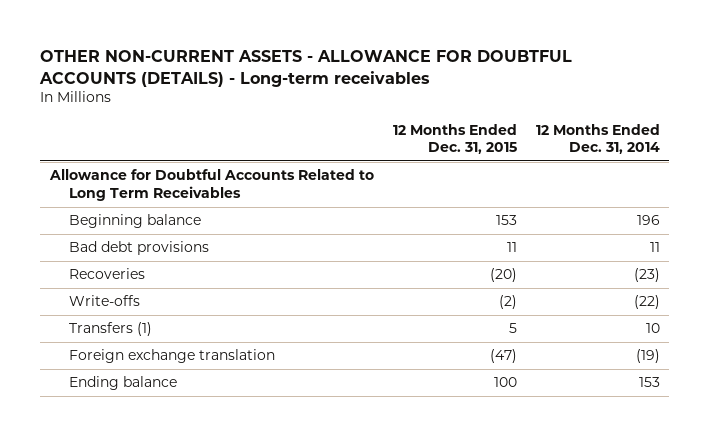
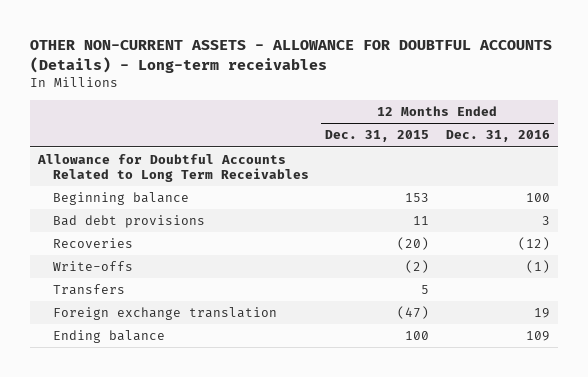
[39,49,573,87] OTHER NON-CURRENT ASSETS - ALLOWANCE FOR DOUBTFUL ACCOUNTS (DETAILS) - Long-term receivables -> [30,39,553,73] OTHER NON-CURRENT ASSETS - ALLOWANCE FOR DOUBTFUL ACCOUNTS (Details) - Long-term receivables
[535,123,660,155] 12 Months Ended Dec. 31, 2014 -> none
none -> [445,130,550,143] Dec. 31, 2016
[69,322,153,337] Transfers (1) -> [52,284,125,296] Transfers

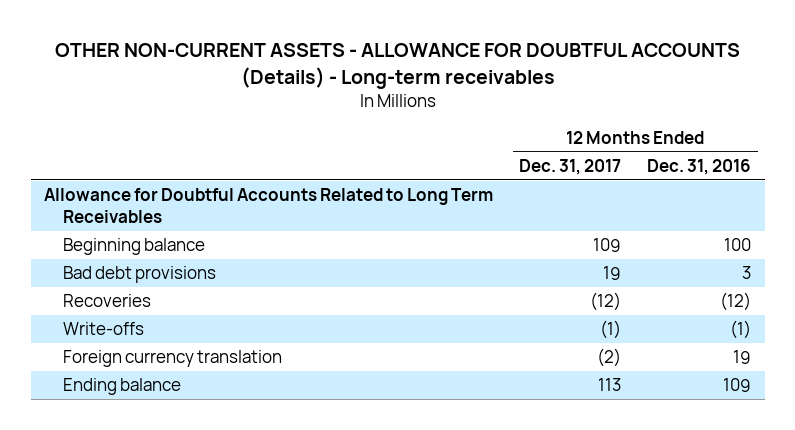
[325,130,430,143] Dec. 31, 2015 -> none
none -> [519,159,622,176] Dec. 31, 2017
[52,284,125,296] Transfers -> none
[52,307,277,321] Foreign exchange translation -> [63,350,283,368] Foreign currency translation

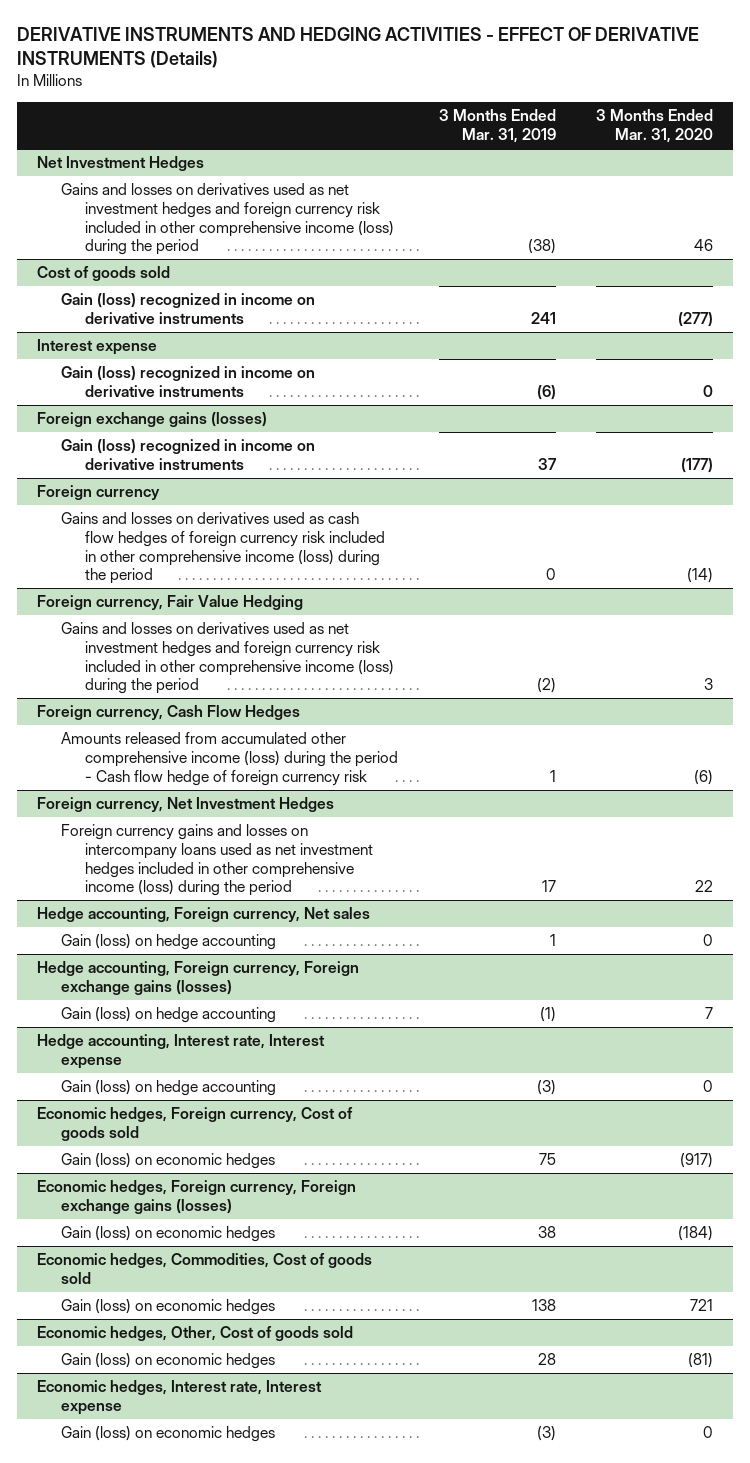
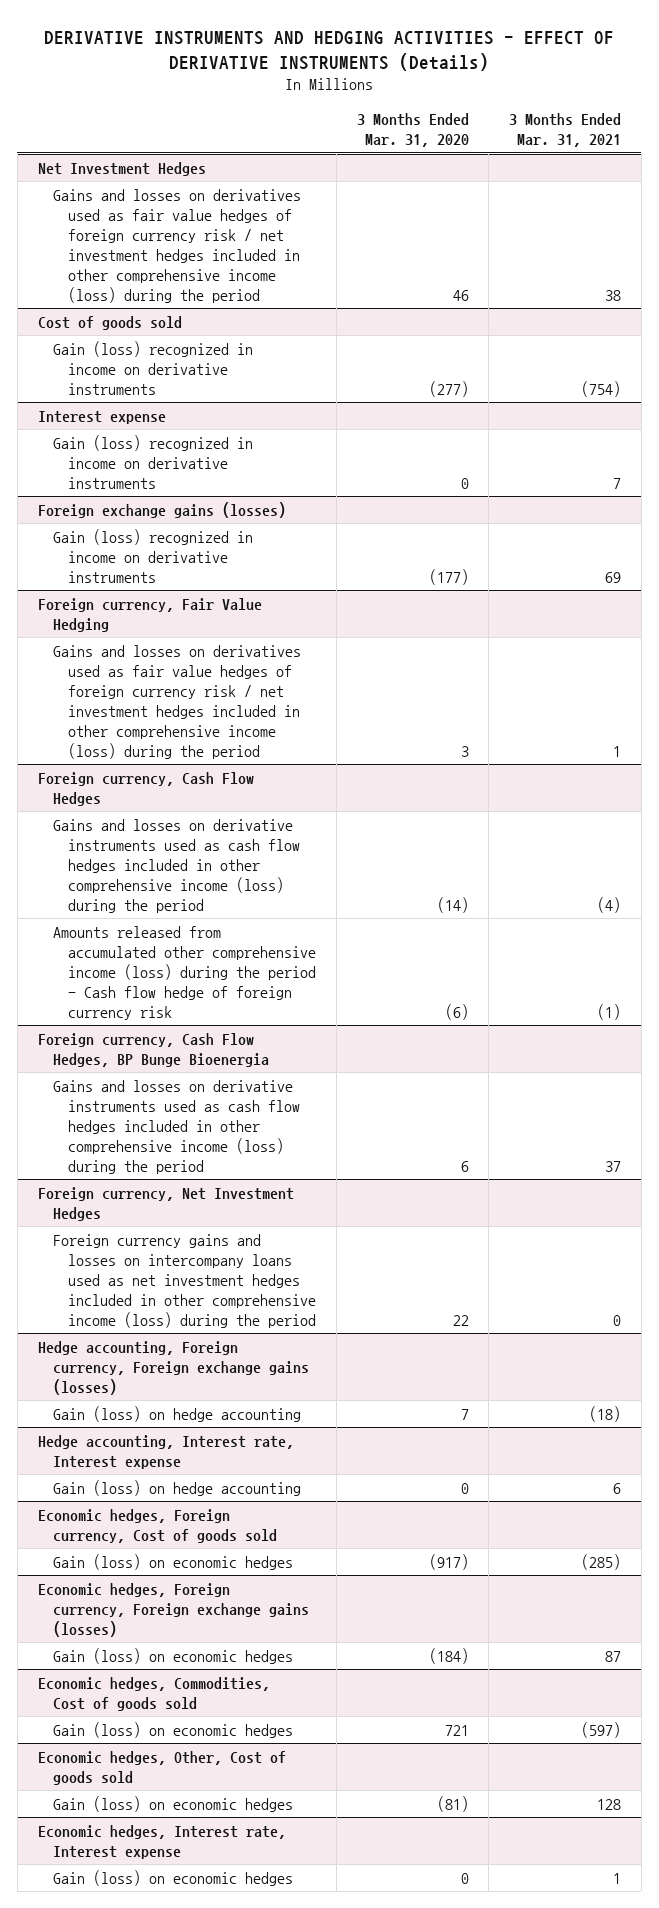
[438,109,556,144] 3 Months Ended Mar. 31, 2019 -> none
none -> [509,113,622,148] 3 Months Ended Mar. 31, 2021
[61,183,395,256] Gains and losses on derivatives used as net investment hedges and foreign currency risk included in other comprehensive income (loss) during the period -> [53,188,302,303] Gains and losses on derivatives used as fair value hedges of foreign currency risk / net investment hedges included in other comprehensive income (loss) during the period
[37,485,161,501] Foreign currency -> none
[61,512,386,585] Gains and losses on derivatives used as cash flow hedges of foreign currency risk included in other comprehensive income (loss) during the period -> none
[61,622,395,695] Gains and losses on derivatives used as net investment hedges and foreign currency risk included in other comprehensive income (loss) during the period -> [53,644,302,759] Gains and losses on derivatives used as fair value hedges of foreign currency risk / net investment hedges included in other comprehensive income (loss) during the period
none -> [53,818,301,913] Gains and losses on derivative instruments used as cash flow hedges included in other comprehensive income (loss) during the period
none -> [37,1032,270,1067] Foreign currency, Cash Flow Hedges, BP Bunge Bioenergia
none -> [53,1079,301,1174] Gains and losses on derivative instruments used as cash flow hedges included in other comprehensive income (loss) during the period
[37,907,371,923] Hedge accounting, Foreign currency, Net sales -> none
[61,934,277,951] Gain (loss) on hedge accounting -> none

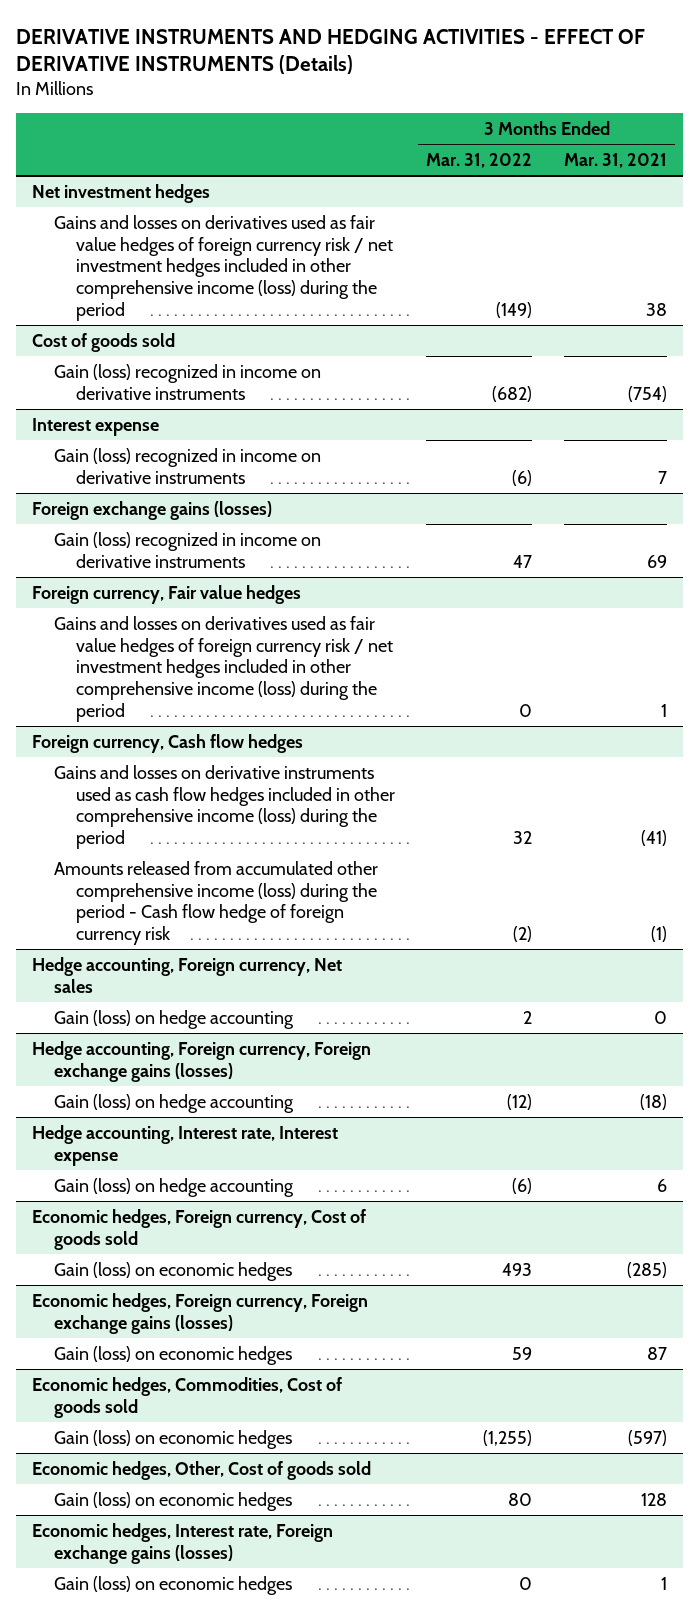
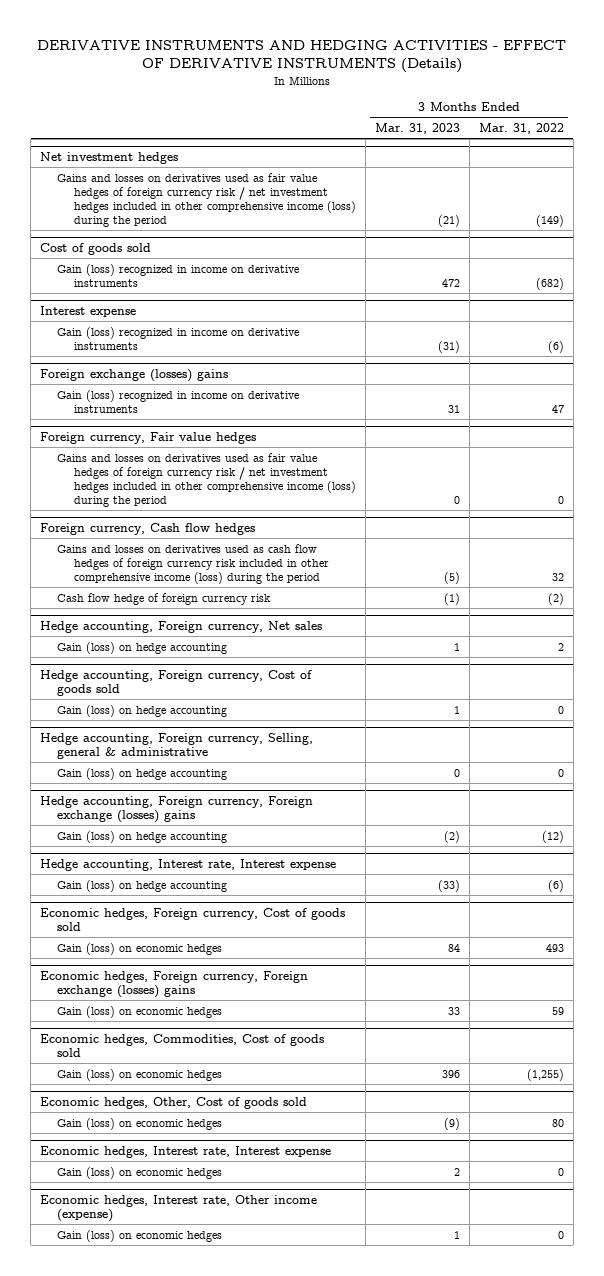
[564,152,668,168] Mar. 31, 2021 -> none
none -> [375,123,461,135] Mar. 31, 2023
[32,500,273,520] Foreign exchange gains (losses) -> [40,368,229,382] Foreign exchange (losses) gains
[53,764,395,850] Gains and losses on derivative instruments used as cash flow hedges included in other comprehensive income (loss) during the period -> [57,543,330,584] Gains and losses on derivatives used as cash flow hedges of foreign currency risk included in other comprehensive income (loss) during the period
[53,860,378,946] Amounts released from accumulated other comprehensive income (loss) during the period - Cash flow hedge of foreign currency risk -> [57,592,272,605] Cash flow hedge of foreign currency risk
none -> [40,669,313,696] Hedge accounting, Foreign currency, Cost of goods sold
none -> [57,704,228,717] Gain (loss) on hedge accounting
none -> [40,732,314,759] Hedge accounting, Foreign currency, Selling, general & administrative
none -> [57,767,228,780] Gain (loss) on hedge accounting
[32,1040,372,1082] Hedge accounting, Foreign currency, Foreign exchange gains (losses) -> [40,795,314,823] Hedge accounting, Foreign currency, Foreign exchange (losses) gains
[32,1292,369,1334] Economic hedges, Foreign currency, Foreign exchange gains (losses) -> [40,970,309,998] Economic hedges, Foreign currency, Foreign exchange (losses) gains
[32,1522,334,1564] Economic hedges, Interest rate, Foreign exchange gains (losses) -> none
none -> [40,1145,332,1158] Economic hedges, Interest rate, Interest expense
none -> [40,1194,318,1222] Economic hedges, Interest rate, Other income (expense)
none -> [57,1229,223,1242] Gain (loss) on economic hedges

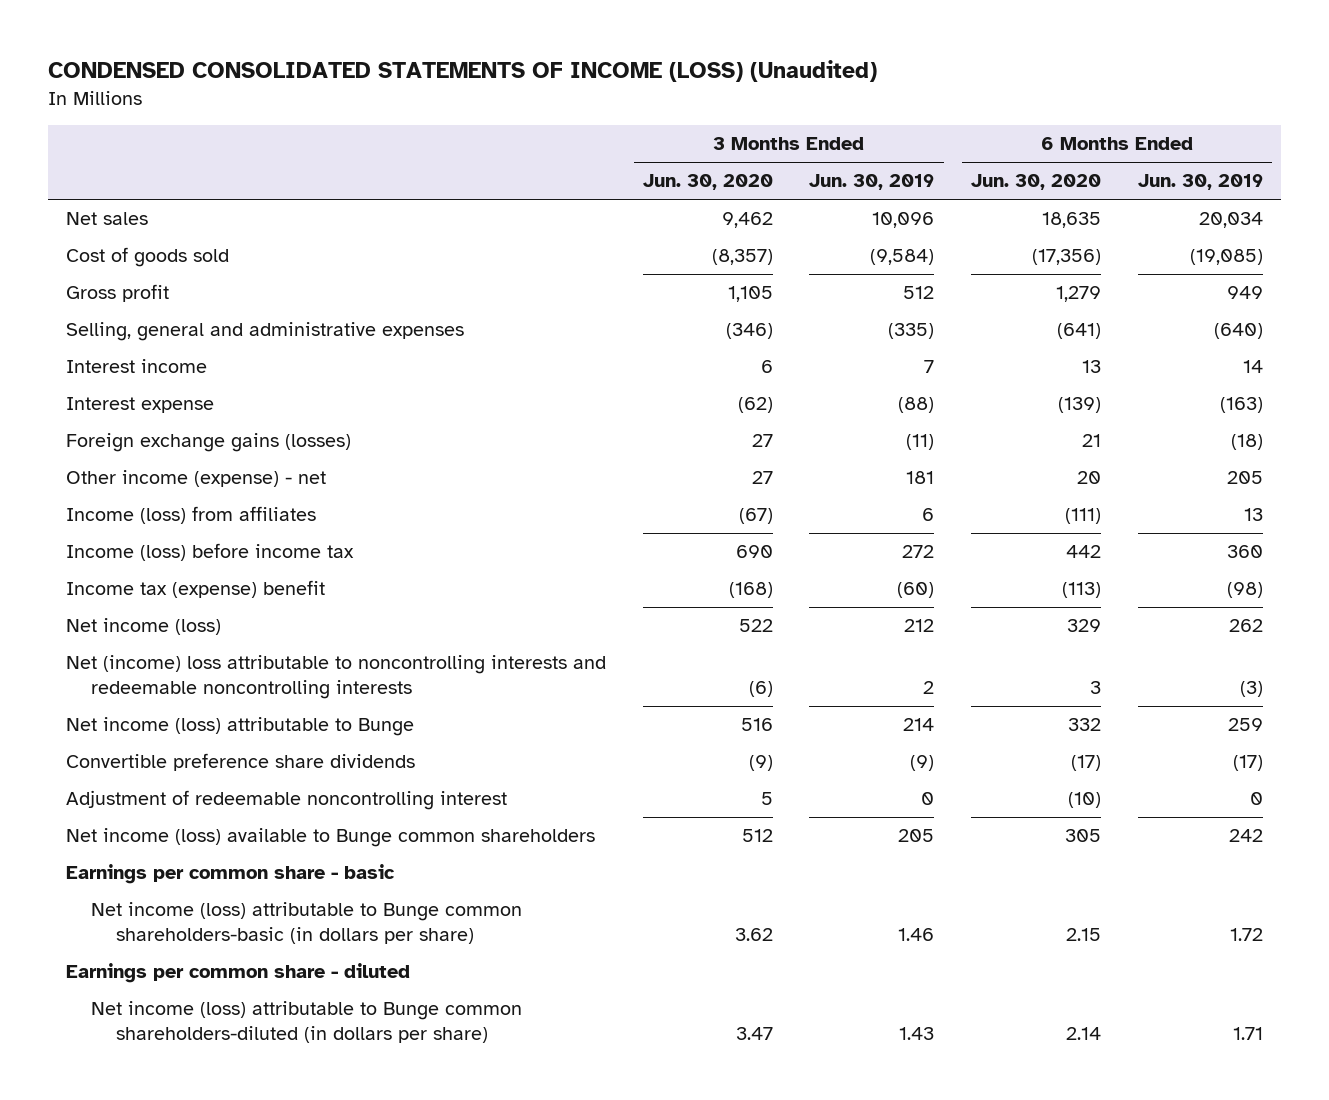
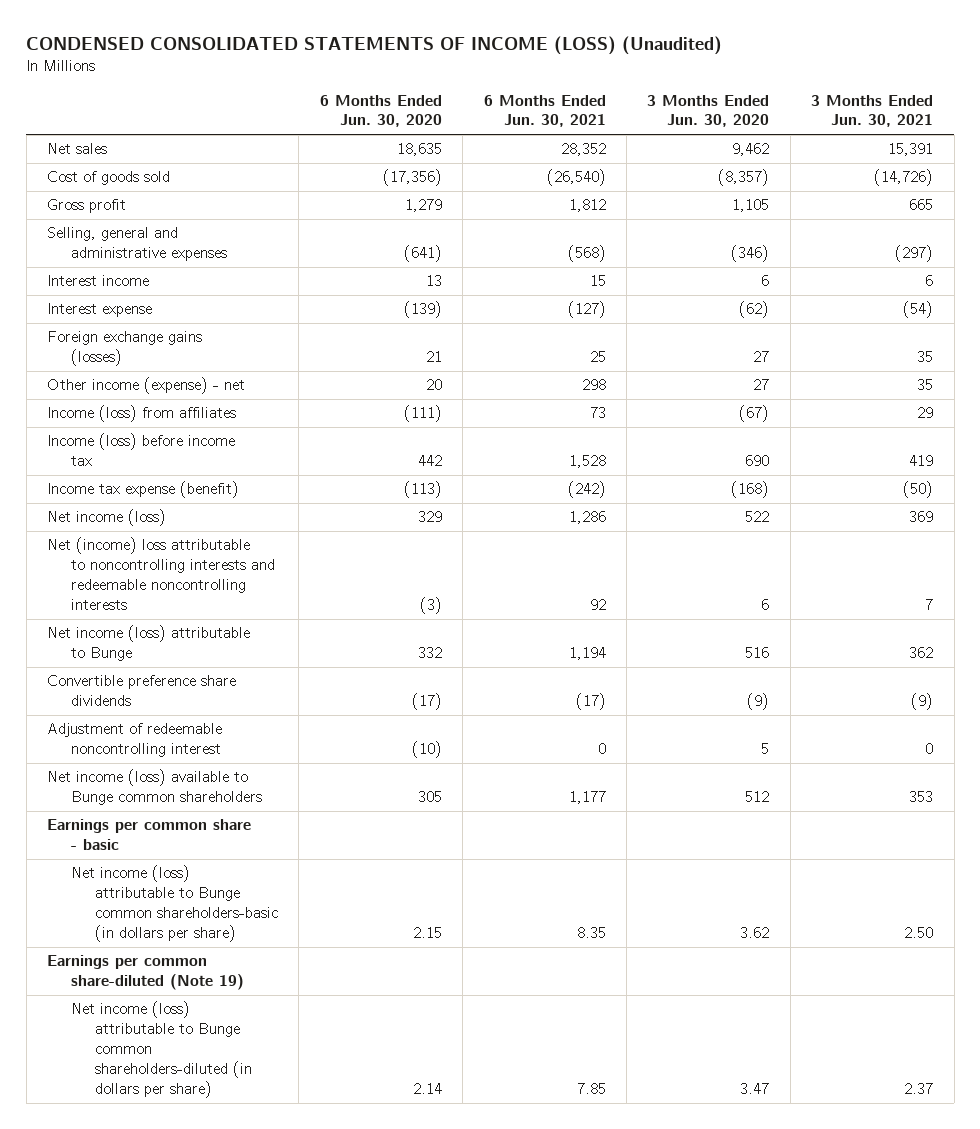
[809,174,935,191] Jun. 30, 2019 -> none
[1137,174,1263,191] Jun. 30, 2019 -> none
none -> [483,94,606,128] 6 Months Ended Jun. 30, 2021
none -> [811,94,934,128] 3 Months Ended Jun. 30, 2021
[65,580,325,599] Income tax (expense) benefit -> [47,481,240,499] Income tax expense (benefit)
[748,680,773,697] (6) -> [761,599,770,611] 6
[1090,680,1102,694] 3 -> [419,597,442,615] (3)
[65,963,410,984] Earnings per common share - diluted -> [47,955,244,991] Earnings per common share-diluted (Note 19)

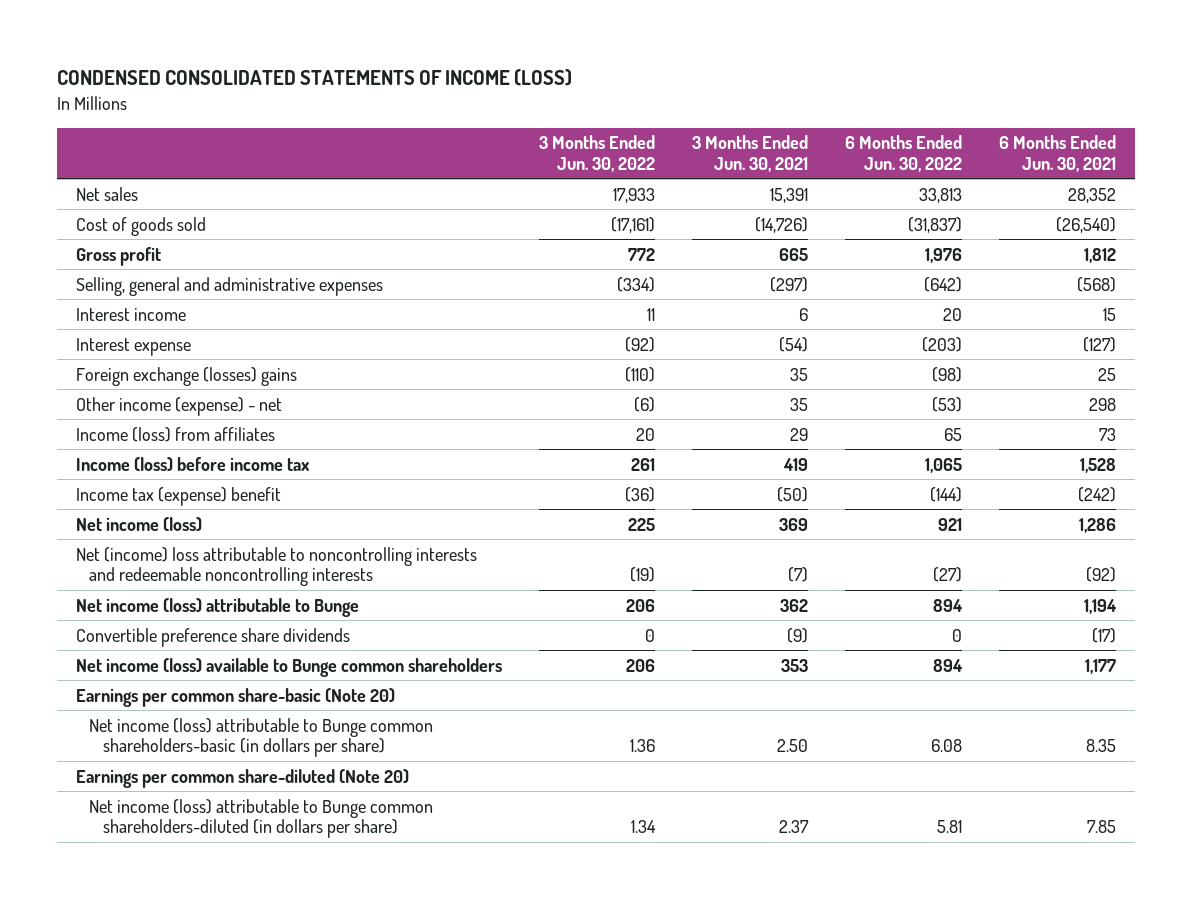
[26,35,723,55] CONDENSED CONSOLIDATED STATEMENTS OF INCOME (LOSS) (Unaudited) -> [57,69,573,87] CONDENSED CONSOLIDATED STATEMENTS OF INCOME (LOSS)
[319,94,442,128] 6 Months Ended Jun. 30, 2020 -> none
[647,94,770,128] 3 Months Ended Jun. 30, 2020 -> none
none -> [539,135,656,172] 3 Months Ended Jun. 30, 2022
none -> [845,135,963,172] 6 Months Ended Jun. 30, 2022
[47,331,203,367] Foreign exchange gains (losses) -> [76,366,298,386] Foreign exchange (losses) gains
[47,481,240,499] Income tax expense (benefit) -> [76,486,282,506] Income tax (expense) benefit
[589,599,606,611] 92 -> [1086,567,1117,583] (92)
[925,599,934,611] 7 -> [788,567,809,583] (7)
[47,723,223,758] Adjustment of redeemable noncontrolling interest -> none
[47,819,252,851] Earnings per common share - basic -> [76,687,396,707] Earnings per common share-basic (Note 20)
[47,955,244,991] Earnings per common share-diluted (Note 19) -> [76,768,410,788] Earnings per common share-diluted (Note 20)

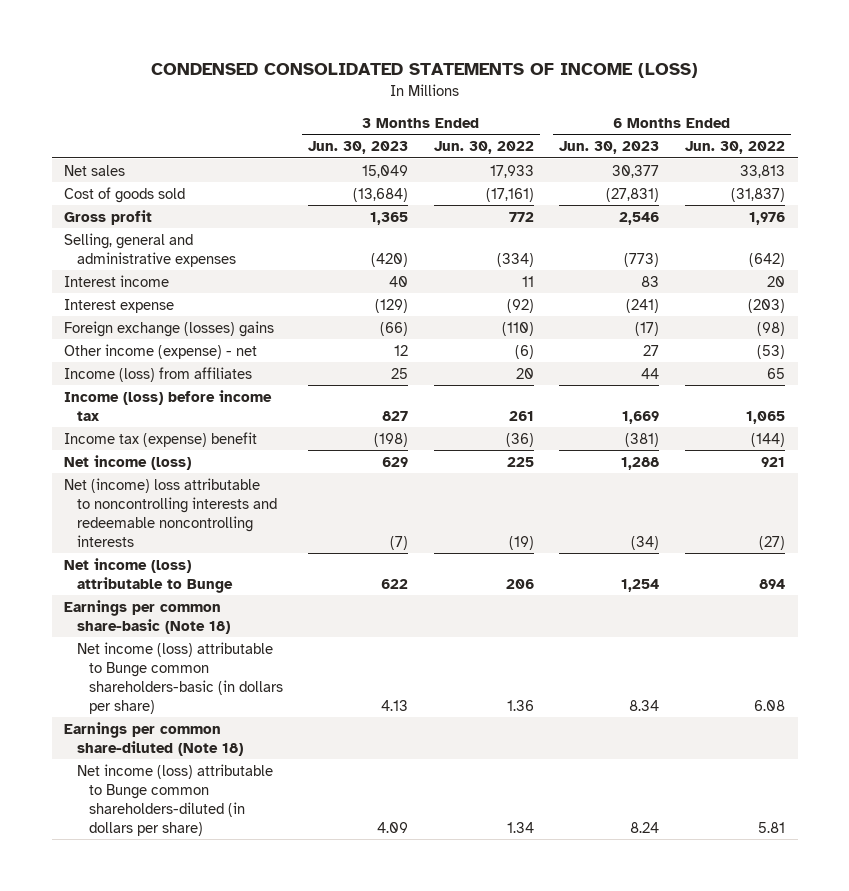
[692,135,809,172] 3 Months Ended Jun. 30, 2021 -> none
[999,135,1117,172] 6 Months Ended Jun. 30, 2021 -> none
none -> [308,141,409,155] Jun. 30, 2023
none -> [559,141,660,155] Jun. 30, 2023
[76,627,351,647] Convertible preference share dividends -> none
[76,657,503,677] Net income (loss) available to Bunge common shareholders -> none
[76,687,396,707] Earnings per common share-basic (Note 20) -> [64,599,230,634] Earnings per common share-basic (Note 18)
[76,768,410,788] Earnings per common share-diluted (Note 20) -> [64,721,243,756] Earnings per common share-diluted (Note 18)

